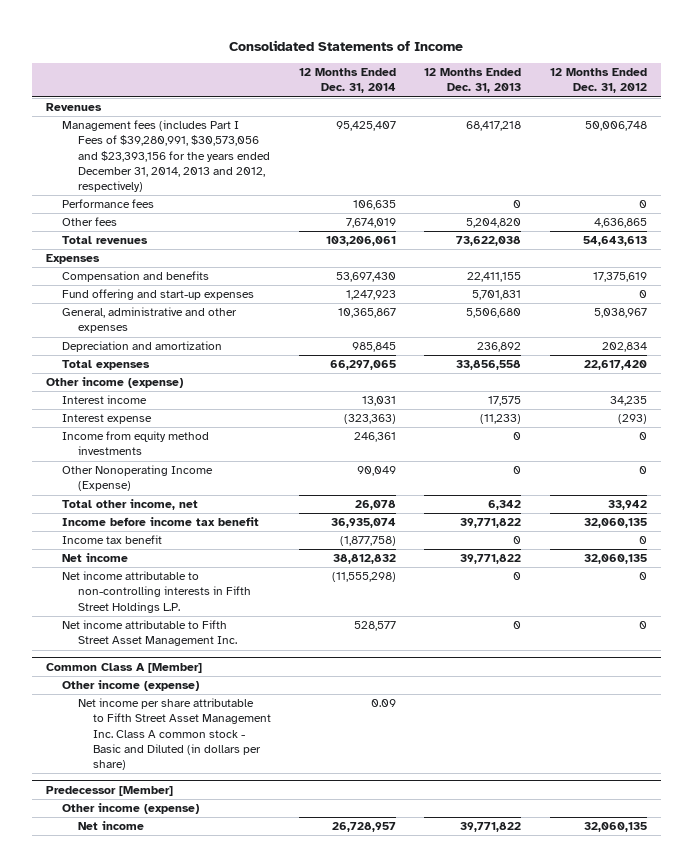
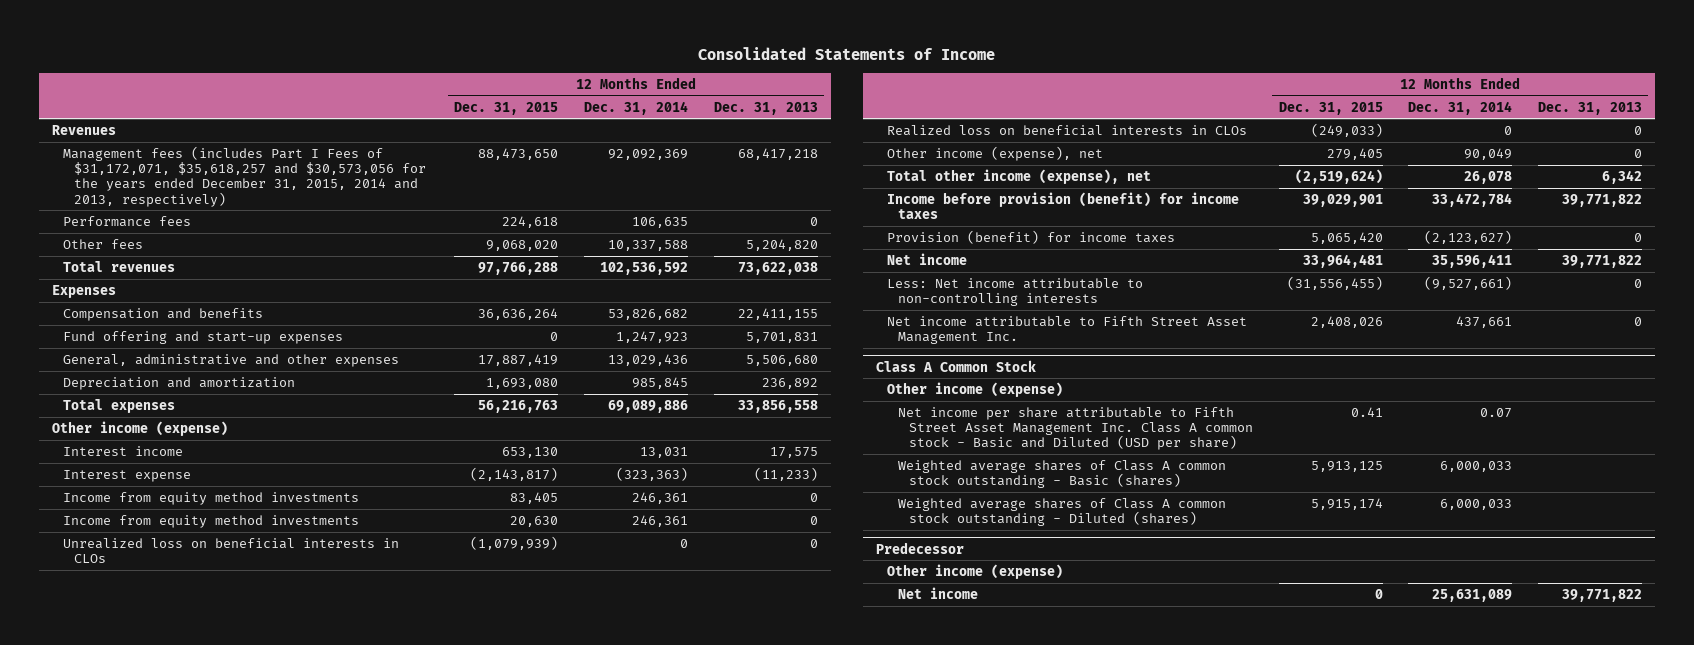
[549,68,647,94] 12 Months Ended Dec. 31, 2012 -> none
none -> [454,101,559,115] Dec. 31, 2015
[61,120,270,192] Management fees (includes Part I Fees of $39,280,991, $30,573,056 and $23,393,156 for the years ended December 31, 2014, 2013 and 2012, respectively) -> [63,145,426,207] Management fees (includes Part I Fees of $31,172,071, $35,618,257 and $30,573,056 for the years ended December 31, 2015, 2014 and 2013, respectively)
[336,121,397,132] 95,425,407 -> [608,148,689,160] 92,092,369
[346,218,397,229] 7,674,019 -> [608,239,689,251] 10,337,588
[326,236,397,247] 103,206,061 -> [600,261,689,275] 102,536,592
[336,272,397,283] 53,697,430 -> [608,308,689,320] 53,826,682
[338,308,397,319] 10,365,867 -> [608,353,689,366] 13,029,436
[330,360,397,371] 66,297,065 -> [608,399,689,413] 69,089,886
none -> [63,514,360,528] Income from equity method investments
none -> [63,537,400,564] Unrealized loss on beneficial interests in CLOs
none -> [887,124,1248,136] Realized loss on beneficial interests in CLOs
[61,465,213,492] Other Nonoperating Income (Expense) -> [887,145,1104,161] Other income (expense), net
[61,499,198,511] Total other income, net -> [887,168,1152,184] Total other income (expense), net
[61,517,259,527] Income before income tax benefit -> [887,191,1240,220] Income before provision (benefit) for income taxes
[331,518,397,529] 36,935,074 -> [1432,192,1513,207] 33,472,784
[61,535,162,545] Income tax benefit -> [887,229,1176,244] Provision (benefit) for income taxes
[340,536,397,547] (1,877,758) -> [1424,229,1513,244] (2,123,627)
[333,554,397,565] 38,812,832 -> [1432,253,1513,268] 35,596,411
[61,571,251,613] Net income attributable to non-controlling interests in Fifth Street Holdings L.P. -> [887,277,1144,307] Less: Net income attributable to non-controlling interests
[332,572,397,583] (11,555,298) -> [1424,275,1513,290] (9,527,661)
[354,621,397,632] 528,577 -> [1456,315,1513,328] 437,661
[46,662,203,673] Common Class A [Member] -> [876,359,1037,372] Class A Common Stock
[77,698,272,770] Net income per share attributable to Fifth Street Asset Management Inc. Class A common stock - Basic and Diluted (in dollars per share) -> [897,406,1253,451] Net income per share attributable to Fifth Street Asset Management Inc. Class A common stock - Basic and Diluted (USD per share)
[371,699,397,708] 0.09 -> [1480,407,1513,418] 0.07
none -> [897,459,1226,489] Weighted average shares of Class A common stock outstanding - Basic (shares)
none -> [897,497,1226,527] Weighted average shares of Class A common stock outstanding - Diluted (shares)
[46,785,174,796] Predecessor [Member] -> [876,541,965,554] Predecessor
[332,822,397,833] 26,728,957 -> [1432,588,1513,602] 25,631,089

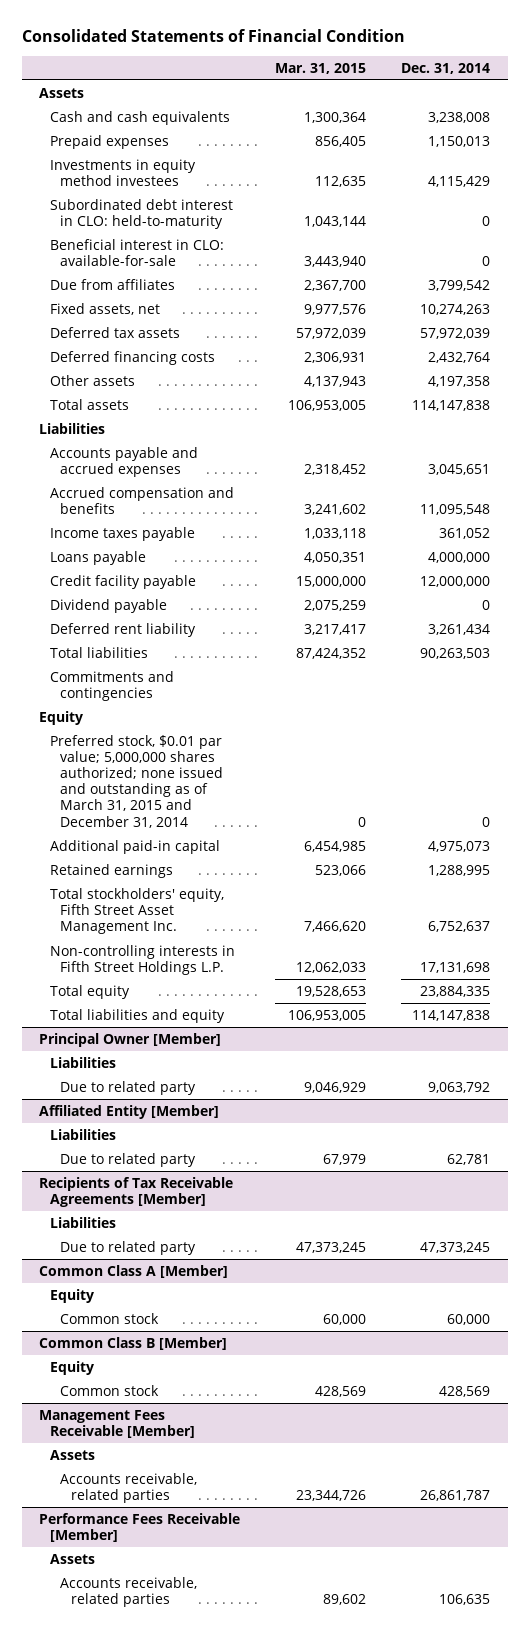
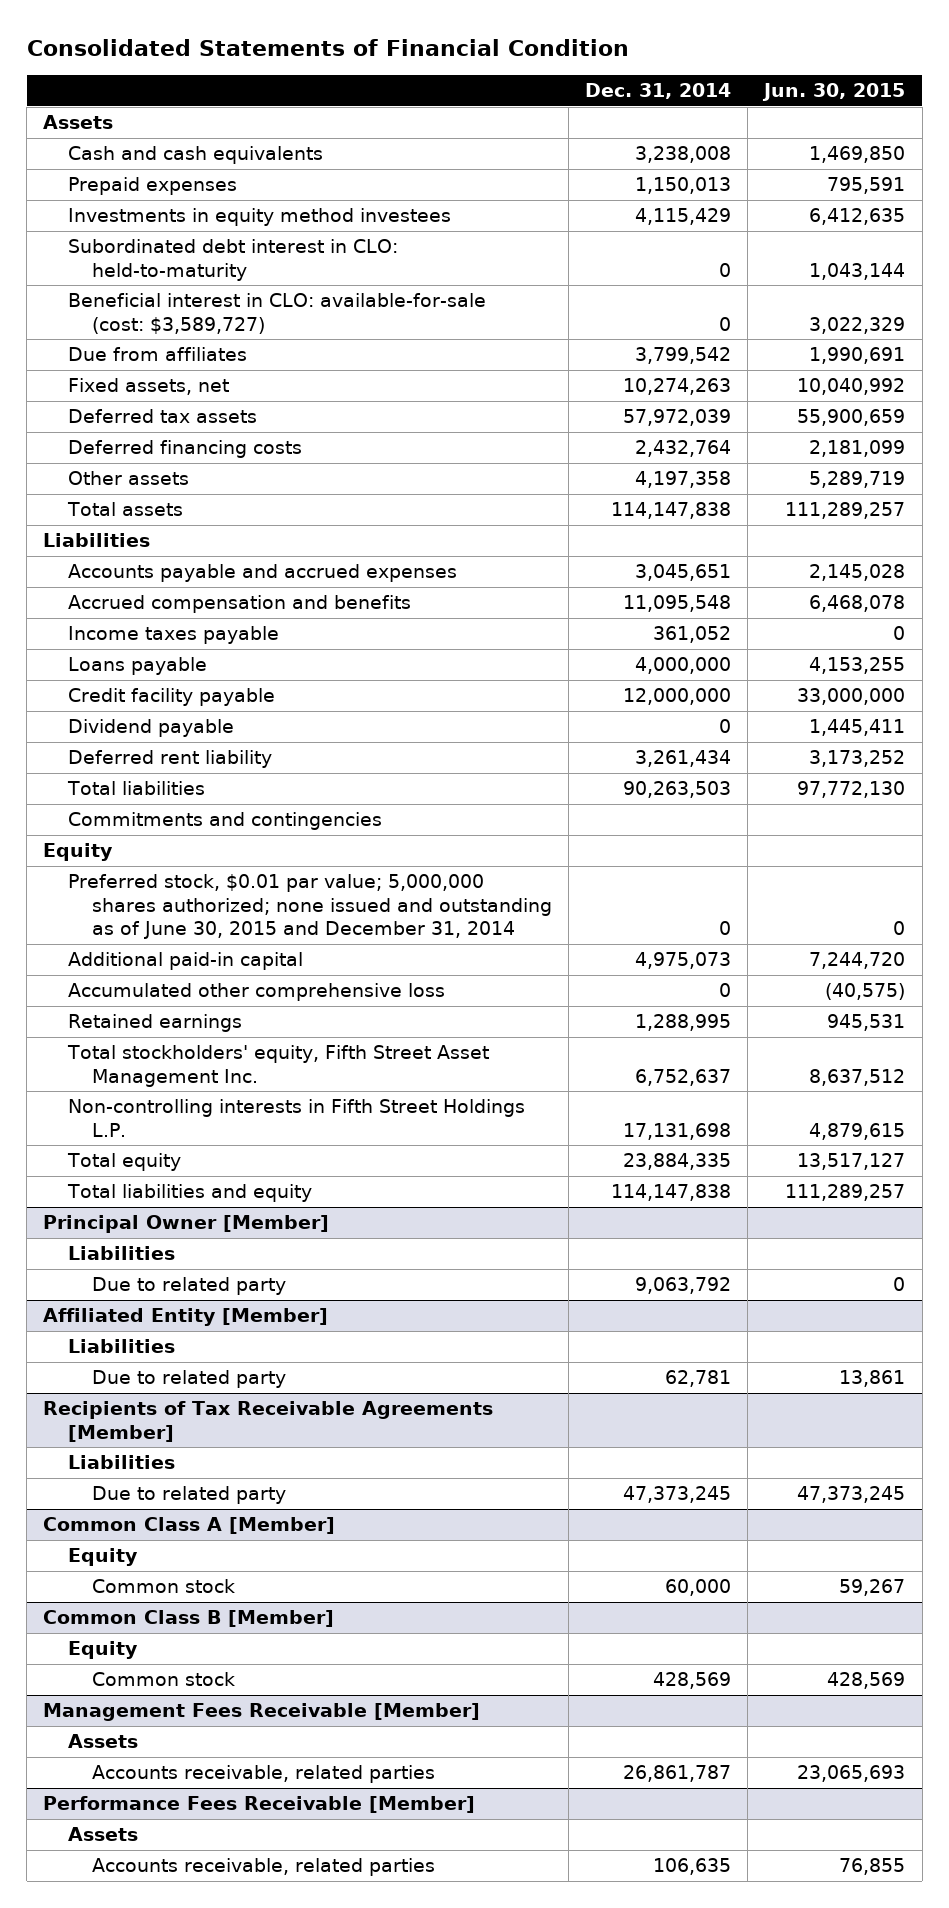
[275,62,367,74] Mar. 31, 2015 -> none
none -> [762,83,906,102] Jun. 30, 2015
[49,238,224,266] Beneficial interest in CLO: available-for-sale -> [67,293,486,334] Beneficial interest in CLO: available-for-sale (cost: $3,589,727)
[49,734,224,828] Preferred stock, $0.01 par value; 5,000,000 shares authorized; none issued and outstanding as of March 31, 2015 and December 31, 2014 -> [67,874,553,940] Preferred stock, $0.01 par value; 5,000,000 shares authorized; none issued and outstanding as of June 30, 2015 and December 31, 2014
none -> [67,983,445,1002] Accumulated other comprehensive loss

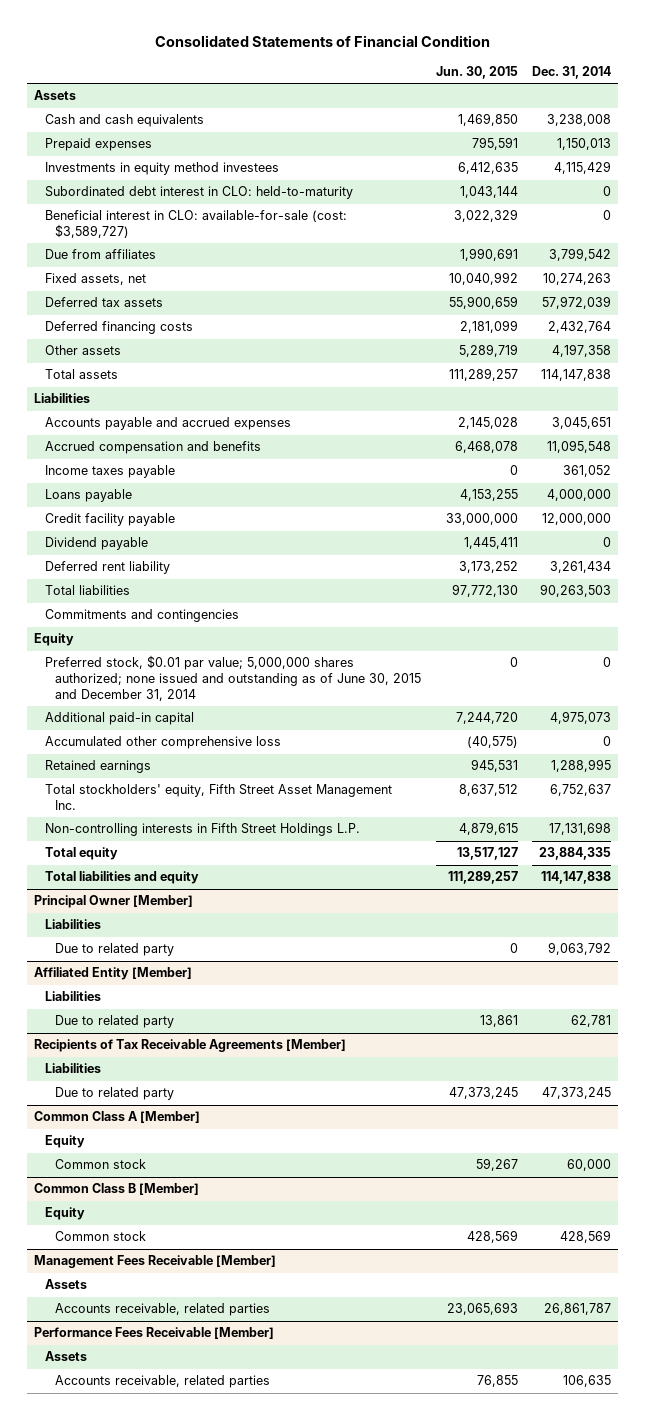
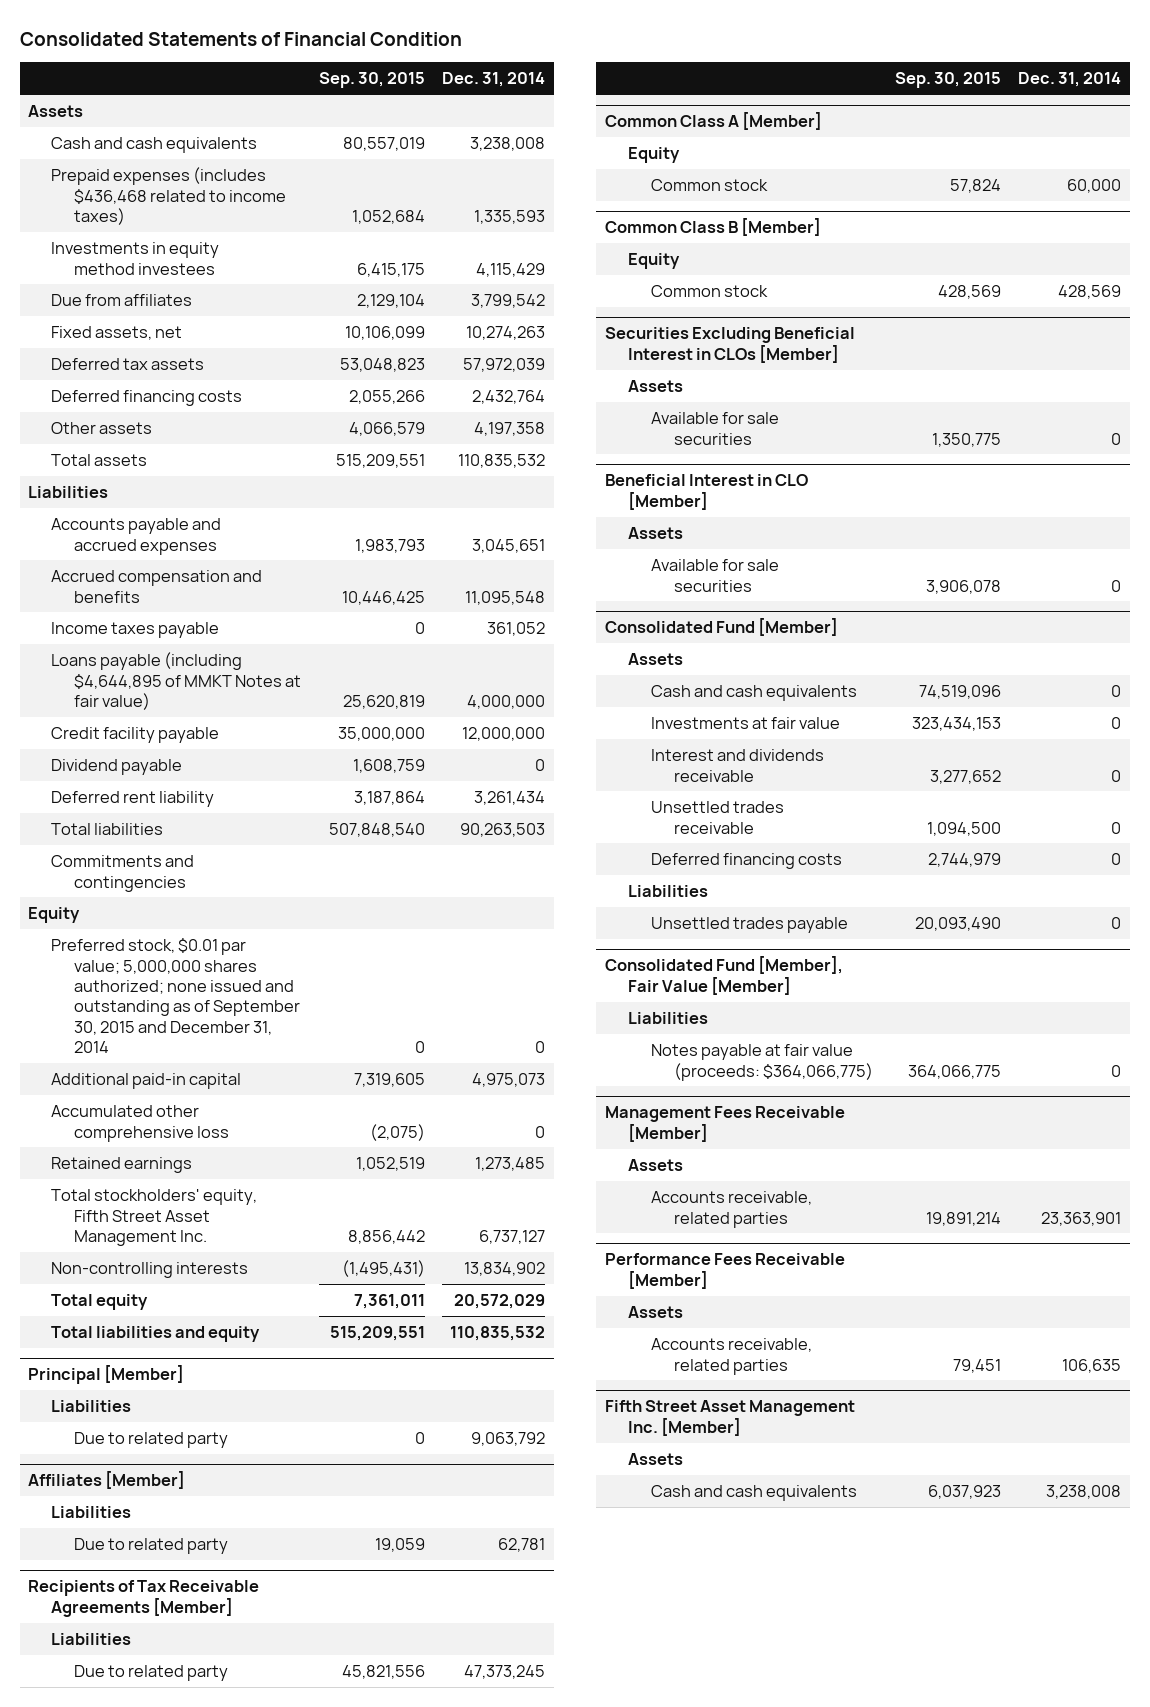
[435,65,518,79] Jun. 30, 2015 -> none
none -> [318,72,425,89] Sep. 30, 2015
[44,138,152,152] Prepaid expenses -> [51,167,287,225] Prepaid expenses (includes $436,468 related to income taxes)
[556,138,611,151] 1,150,013 -> [474,209,546,224] 1,335,593
[44,186,353,200] Subordinated debt interest in CLO: held-to-maturity -> none
[44,210,347,239] Beneficial interest in CLO: available-for-sale (cost: $3,589,727) -> none
[540,369,611,382] 114,147,838 -> [458,454,546,469] 110,835,532
[44,489,132,503] Loans payable -> [51,652,302,710] Loans payable (including $4,644,895 of MMKT Notes at fair value)
[44,655,422,701] Preferred stock, $0.01 par value; 5,000,000 shares authorized; none issued and outstanding as of June 30, 2015 and December 31, 2014 -> [51,938,301,1054] Preferred stock, $0.01 par value; 5,000,000 shares authorized; none issued and outstanding as of September 30, 2015 and December 31, 2014
[550,759,611,773] 1,288,995 -> [475,1157,546,1172] 1,273,485
[549,784,611,797] 6,752,637 -> [479,1229,546,1244] 6,737,127
[44,823,360,837] Non-controlling interests in Fifth Street Holdings L.P. -> [51,1262,249,1279] Non-controlling interests
[548,822,611,836] 17,131,698 -> [464,1262,546,1277] 13,834,902
[538,847,611,861] 23,884,335 -> [454,1294,546,1310] 20,572,029
[540,871,611,885] 114,147,838 -> [450,1326,546,1342] 110,835,532
[34,895,194,909] Principal Owner [Member] -> [28,1365,185,1385] Principal [Member]
[34,967,193,981] Affiliated Entity [Member] -> [28,1471,186,1490] Affiliates [Member]
none -> [604,327,855,363] Securities Excluding Beneficial Interest in CLOs [Member]
none -> [627,380,683,393] Assets
none -> [650,412,779,445] Available for sale securities
none -> [604,474,808,510] Beneficial Interest in CLO [Member]
none -> [627,527,683,540] Assets
none -> [650,559,779,592] Available for sale securities
none -> [604,618,838,637] Consolidated Fund [Member]
none -> [627,653,683,666] Assets
none -> [650,685,857,702] Cash and cash equivalents
none -> [650,717,840,730] Investments at fair value
none -> [650,749,824,782] Interest and dividends receivable
none -> [650,801,784,834] Unsettled trades receivable
none -> [650,853,842,870] Deferred financing costs
none -> [627,885,708,898] Liabilities
none -> [650,917,848,934] Unsettled trades payable
none -> [604,956,843,995] Consolidated Fund [Member], Fair Value [Member]
none -> [627,1012,708,1025] Liabilities
none -> [650,1044,873,1081] Notes payable at fair value (proceeds: $364,066,775)
[543,1303,611,1316] 26,861,787 -> [1041,1211,1122,1226] 23,363,901
none -> [604,1400,855,1436] Fifth Street Asset Management Inc. [Member]
none -> [627,1453,683,1466] Assets
none -> [650,1485,857,1502] Cash and cash equivalents

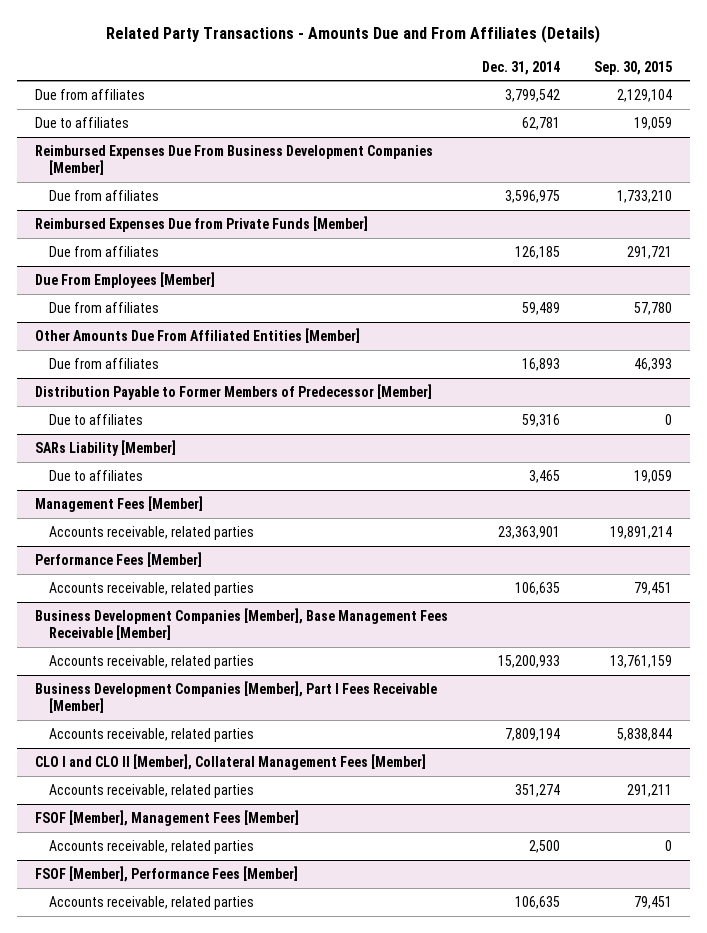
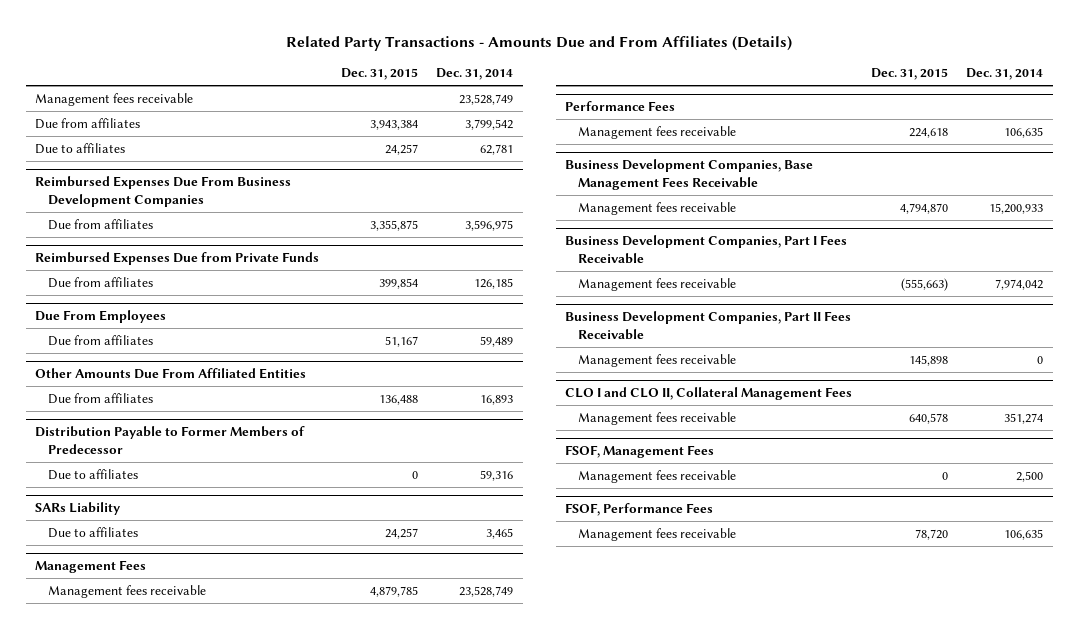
[594,60,673,75] Sep. 30, 2015 -> none
none -> [340,68,418,81] Dec. 31, 2015
none -> [35,92,194,106] Management fees receivable
[34,144,433,175] Reimbursed Expenses Due From Business Development Companies [Member] -> [35,176,292,207] Reimbursed Expenses Due From Business Development Companies
[34,215,368,232] Reimbursed Expenses Due from Private Funds [Member] -> [35,252,320,266] Reimbursed Expenses Due from Private Funds
[34,271,215,288] Due From Employees [Member] -> [35,310,167,324] Due From Employees
[34,327,360,343] Other Amounts Due From Affiliated Entities [Member] -> [35,368,307,380] Other Amounts Due From Affiliated Entities
[34,383,432,400] Distribution Payable to Former Members of Predecessor [Member] -> [35,426,306,454] Distribution Payable to Former Members of Predecessor
[34,439,176,456] SARs Liability [Member] -> [35,502,121,516] SARs Liability
[49,525,255,540] Accounts receivable, related parties -> none
[49,727,255,742] Accounts receivable, related parties -> none
[49,839,255,854] Accounts receivable, related parties -> none
[34,495,203,512] Management Fees [Member] -> [35,560,147,574] Management Fees
none -> [47,584,206,598] Management fees receivable
[34,551,202,567] Performance Fees [Member] -> [565,101,676,112] Performance Fees
[49,581,255,596] Accounts receivable, related parties -> [577,125,736,139] Management fees receivable
[34,607,448,640] Business Development Companies [Member], Base Management Fees Receivable [Member] -> [565,159,814,190] Business Development Companies, Base Management Fees Receivable
[49,654,255,669] Accounts receivable, related parties -> [577,201,736,215] Management fees receivable
[34,680,437,713] Business Development Companies [Member], Part I Fees Receivable [Member] -> [565,235,848,264] Business Development Companies, Part I Fees Receivable
none -> [577,277,736,291] Management fees receivable
none -> [565,311,852,340] Business Development Companies, Part II Fees Receivable
none -> [577,353,736,367] Management fees receivable
[34,753,426,770] CLO I and CLO II [Member], Collateral Management Fees [Member] -> [565,387,853,401] CLO I and CLO II, Collateral Management Fees
[49,783,255,798] Accounts receivable, related parties -> [577,411,736,425] Management fees receivable
[34,809,299,826] FSOF [Member], Management Fees [Member] -> [565,445,715,459] FSOF, Management Fees
none -> [577,469,736,483] Management fees receivable
[34,865,298,882] FSOF [Member], Performance Fees [Member] -> [565,503,714,517] FSOF, Performance Fees
[49,895,255,910] Accounts receivable, related parties -> [577,527,736,541] Management fees receivable

